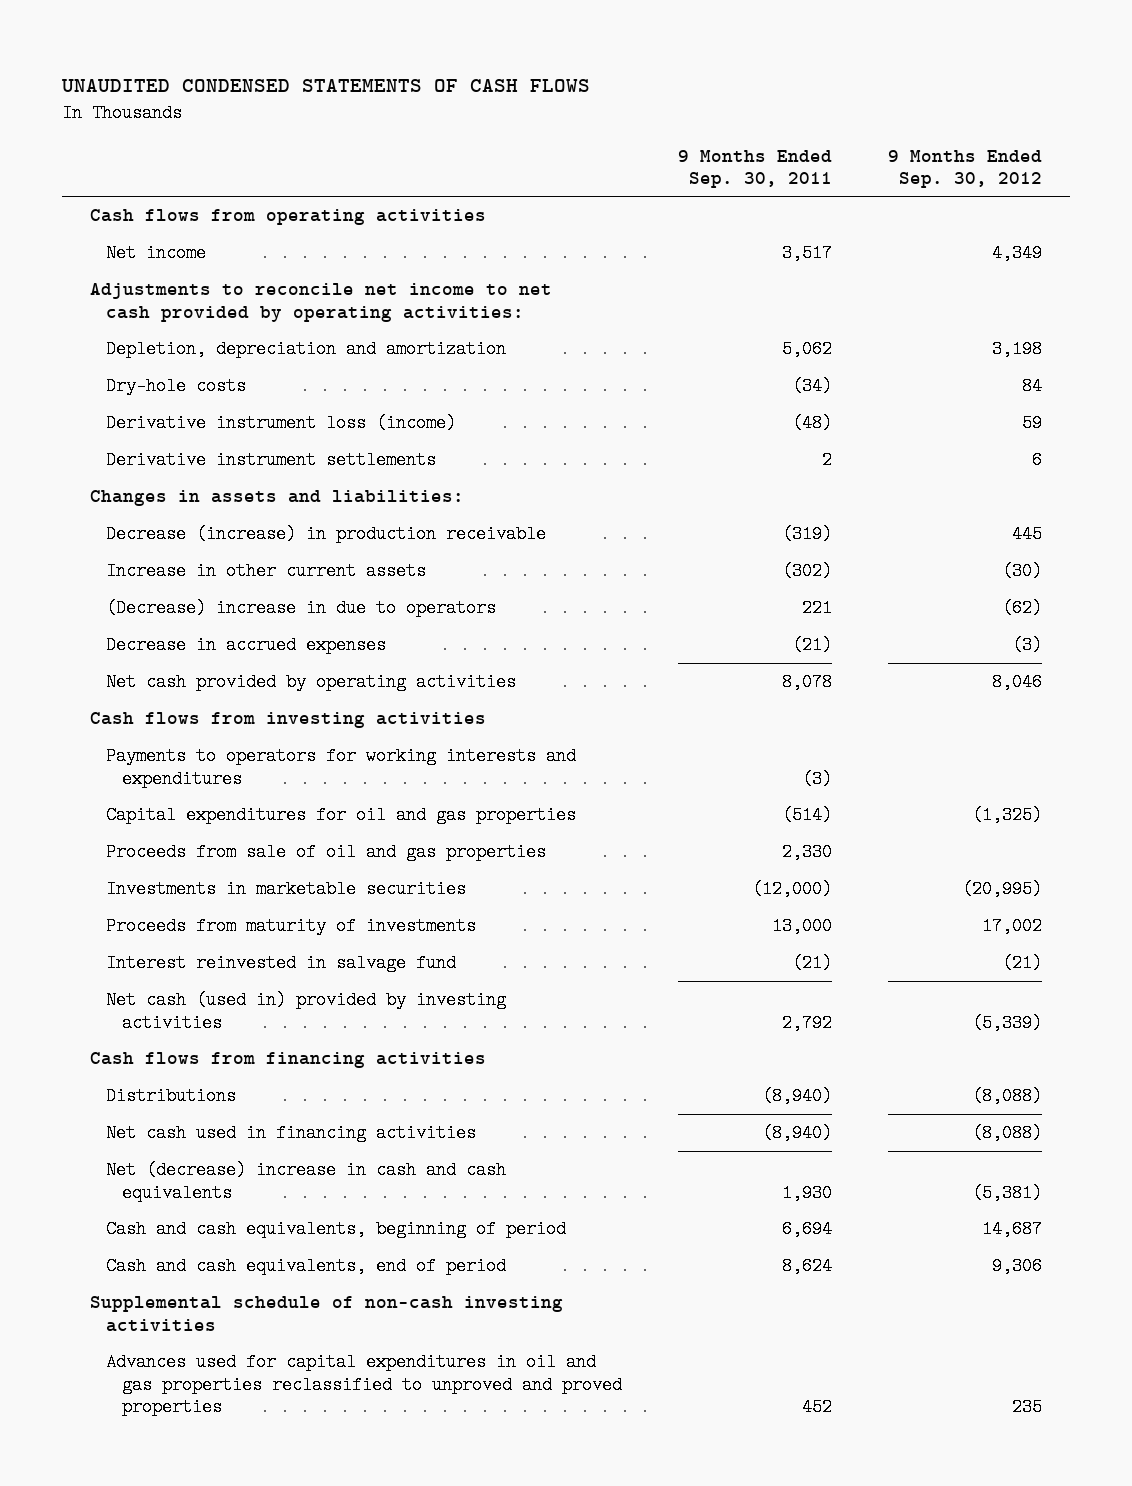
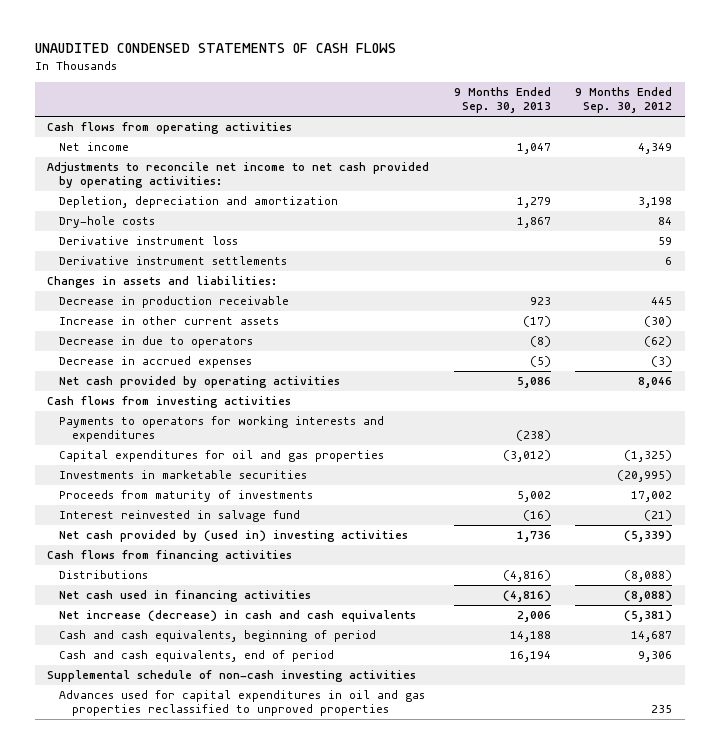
[678,149,833,188] 9 Months Ended Sep. 30, 2011 -> none
none -> [453,86,551,114] 9 Months Ended Sep. 30, 2013
[106,414,457,433] Derivative instrument loss (income) -> [59,236,239,246] Derivative instrument loss
[106,525,547,544] Decrease (increase) in production receivable -> [59,296,290,309] Decrease in production receivable
[106,599,497,618] (Decrease) increase in due to operators -> [59,336,254,349] Decrease in due to operators
[106,843,547,862] Proceeds from sale of oil and gas properties -> none
[106,991,507,1032] Net cash (used in) provided by investing activities -> [59,530,409,543] Net cash provided by (used in) investing activities
[106,1161,507,1202] Net (decrease) increase in cash and cash equivalents -> [59,610,417,623] Net increase (decrease) in cash and cash equivalents
[106,1353,623,1416] Advances used for capital expenditures in oil and gas properties reclassified to unproved and proved properties -> [59,690,426,717] Advances used for capital expenditures in oil and gas properties reclassified to unproved properties

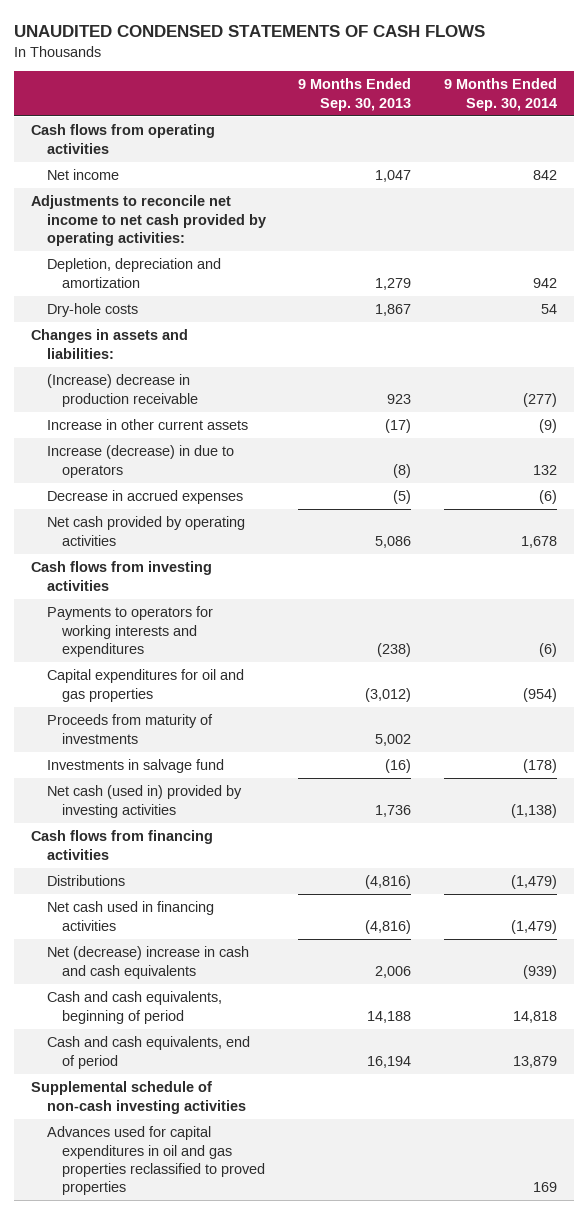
[575,86,673,114] 9 Months Ended Sep. 30, 2012 -> none
none -> [444,78,558,111] 9 Months Ended Sep. 30, 2014
[59,236,239,246] Derivative instrument loss -> none
[59,256,288,266] Derivative instrument settlements -> none
[59,296,290,309] Decrease in production receivable -> [46,374,199,407] (Increase) decrease in production receivable
[59,336,254,349] Decrease in due to operators -> [46,445,234,478] Increase (decrease) in due to operators
[59,470,308,480] Investments in marketable securities -> none
[59,510,301,523] Interest reinvested in salvage fund -> [46,759,224,774] Investments in salvage fund
[59,530,409,543] Net cash provided by (used in) investing activities -> [46,785,242,818] Net cash (used in) provided by investing activities
[59,610,417,623] Net increase (decrease) in cash and cash equivalents -> [46,946,249,979] Net (decrease) increase in cash and cash equivalents
[59,690,426,717] Advances used for capital expenditures in oil and gas properties reclassified to unproved properties -> [46,1126,266,1196] Advances used for capital expenditures in oil and gas properties reclassified to proved properties

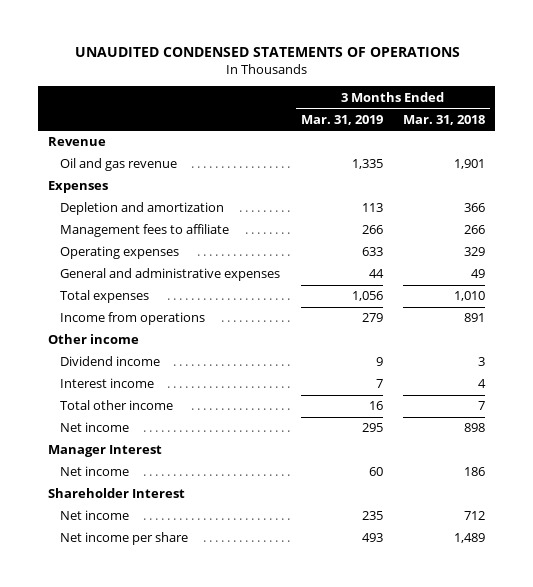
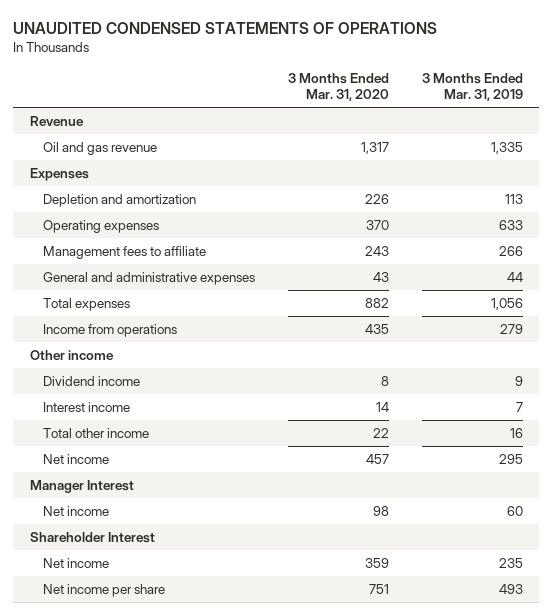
[403,114,486,125] Mar. 31, 2018 -> none
none -> [287,73,389,101] 3 Months Ended Mar. 31, 2020
[60,224,230,238] Management fees to affiliate -> [42,246,206,260] Management fees to affiliate

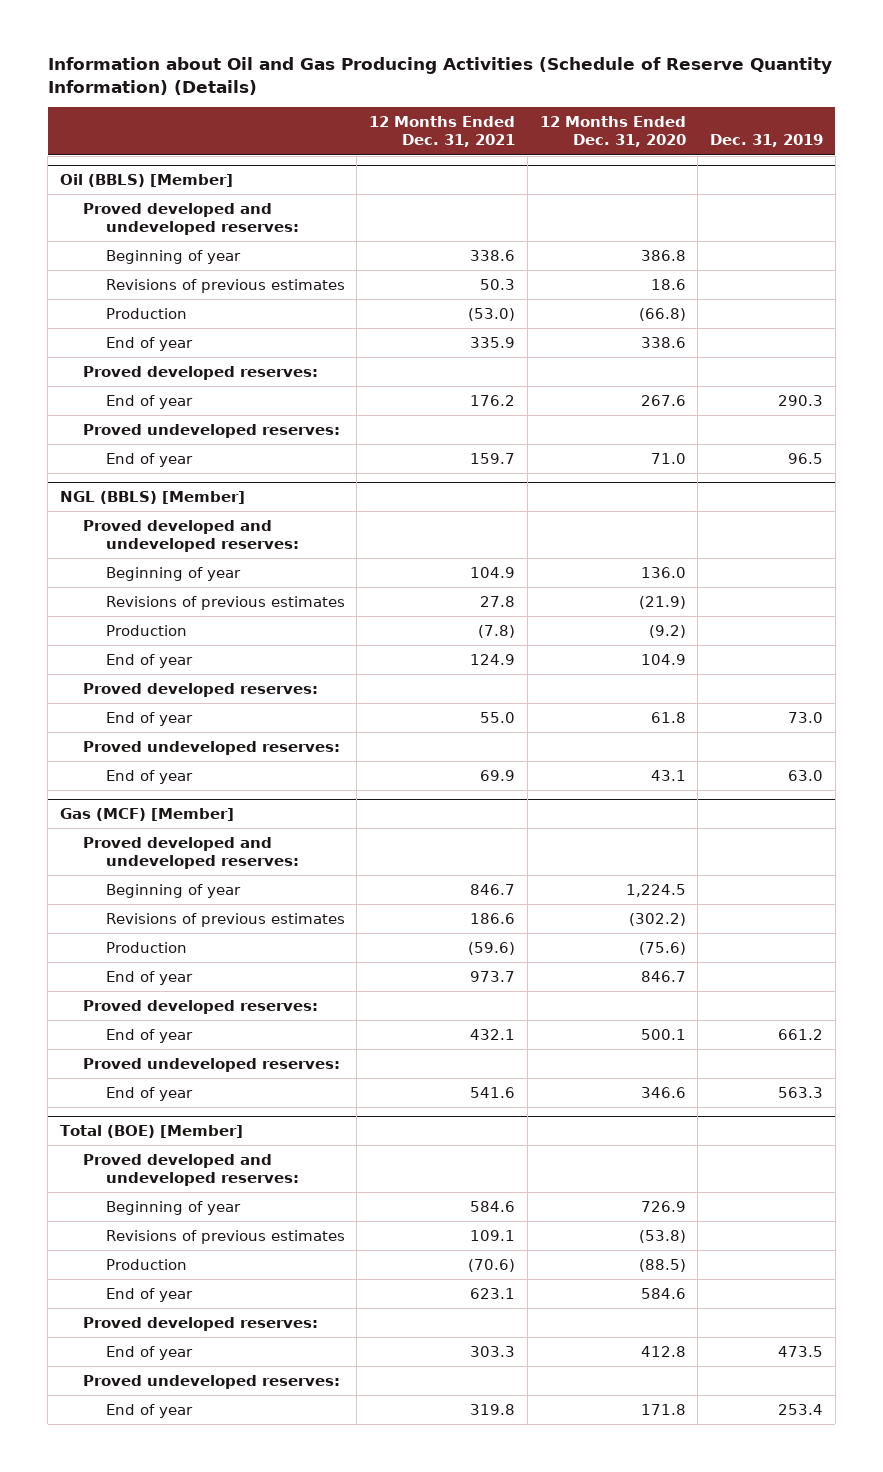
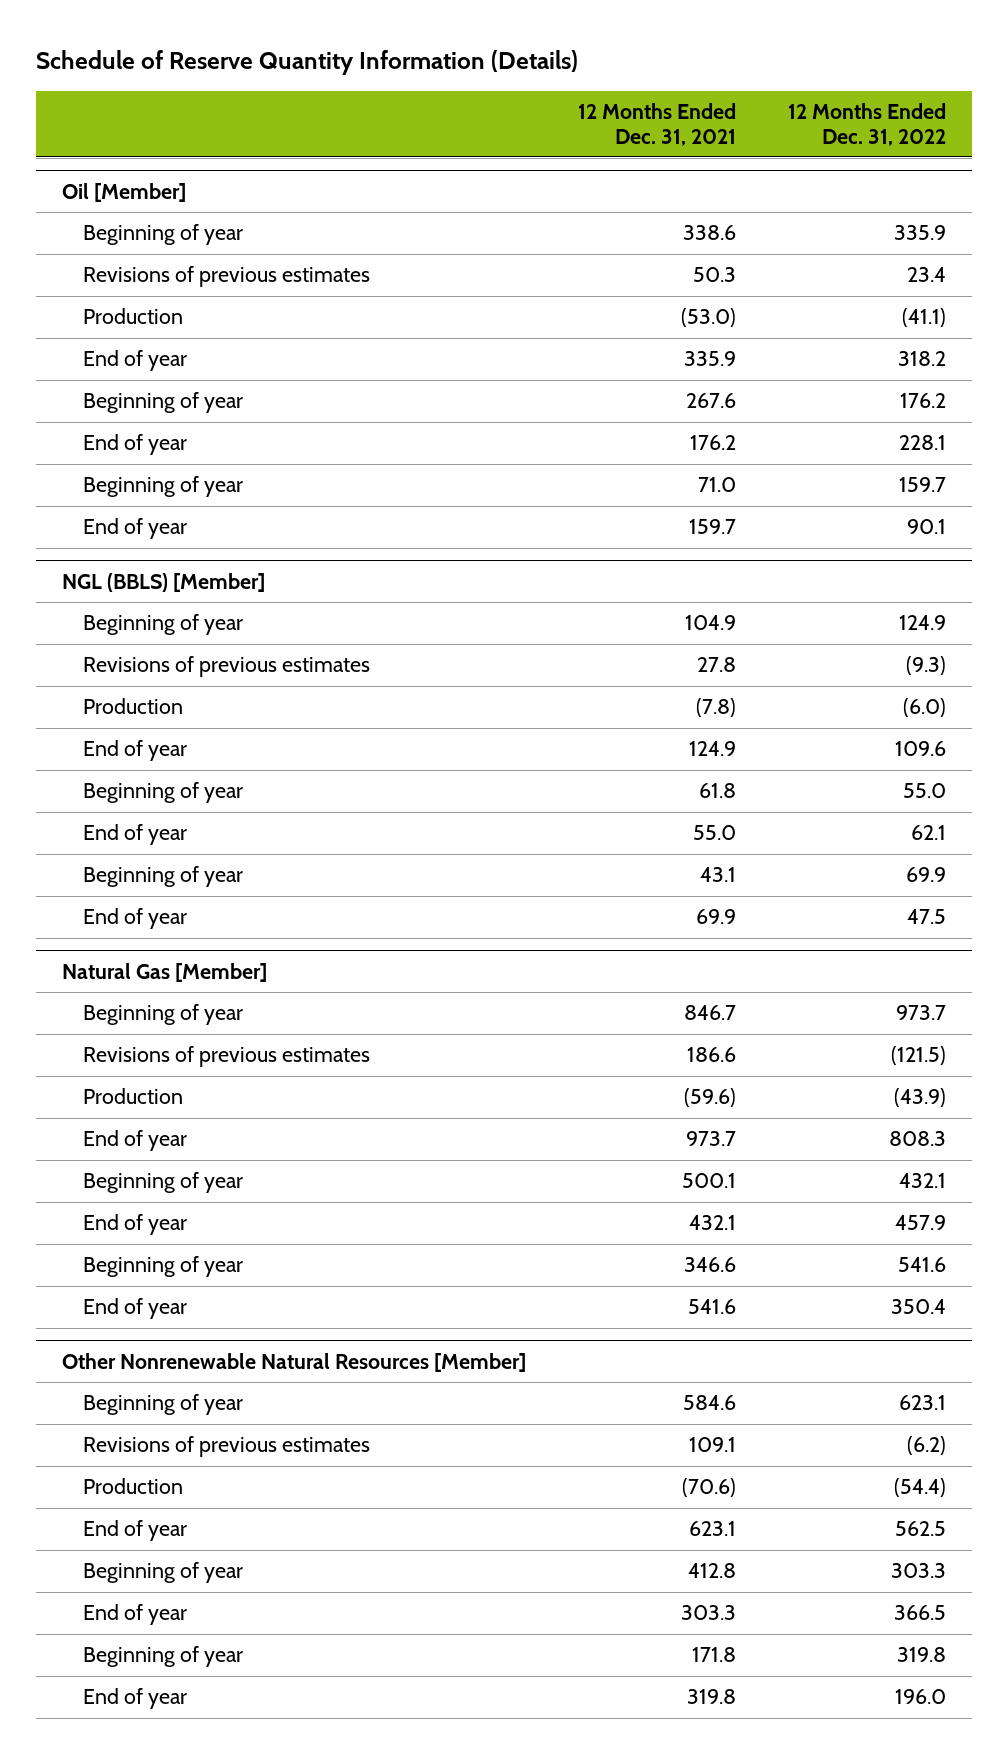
[47,57,832,95] Information about Oil and Gas Producing Activities (Schedule of Reserve Quantity Information) (Details) -> [36,50,579,76] Schedule of Reserve Quantity Information (Details)
[539,116,686,148] 12 Months Ended Dec. 31, 2020 -> none
[710,134,824,148] Dec. 31, 2019 -> none
none -> [787,102,946,146] 12 Months Ended Dec. 31, 2022
[82,202,299,236] Proved developed and undeveloped reserves: -> none
[59,173,233,187] Oil (BBLS) [Member] -> [62,182,187,202] Oil [Member]
[82,365,318,380] Proved developed reserves: -> none
none -> [83,392,244,414] Beginning of year
[82,423,340,438] Proved undeveloped reserves: -> none
none -> [83,476,244,498] Beginning of year
[82,519,299,553] Proved developed and undeveloped reserves: -> none
[82,682,318,697] Proved developed reserves: -> none
none -> [83,782,244,804] Beginning of year
[82,740,340,755] Proved undeveloped reserves: -> none
none -> [83,866,244,888] Beginning of year
[82,836,299,870] Proved developed and undeveloped reserves: -> none
[59,807,234,821] Gas (MCF) [Member] -> [62,962,268,982] Natural Gas [Member]
[82,999,318,1014] Proved developed reserves: -> none
none -> [83,1172,244,1194] Beginning of year
[82,1057,340,1072] Proved undeveloped reserves: -> none
none -> [83,1256,244,1278] Beginning of year
[82,1153,299,1187] Proved developed and undeveloped reserves: -> none
[59,1124,243,1138] Total (BOE) [Member] -> [62,1352,527,1372] Other Nonrenewable Natural Resources [Member]
[82,1316,318,1331] Proved developed reserves: -> none
none -> [83,1562,244,1584] Beginning of year
[82,1374,340,1389] Proved undeveloped reserves: -> none
none -> [83,1646,244,1668] Beginning of year

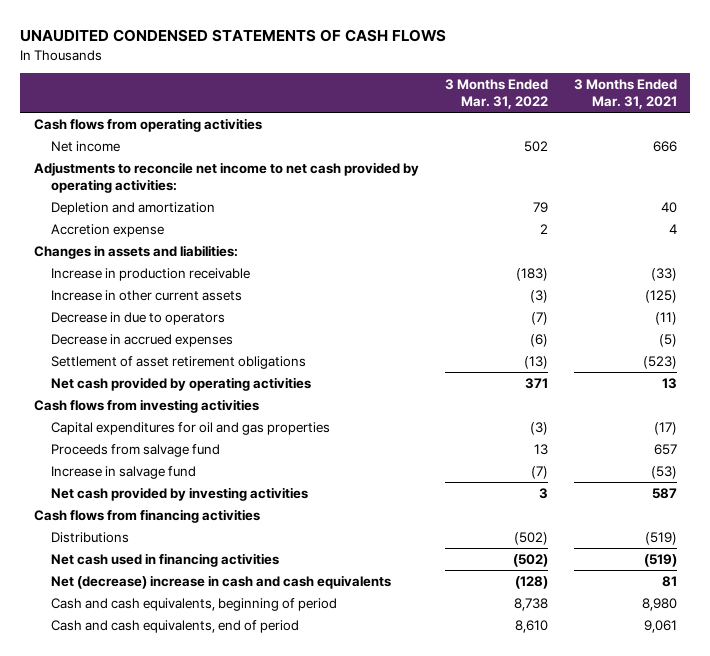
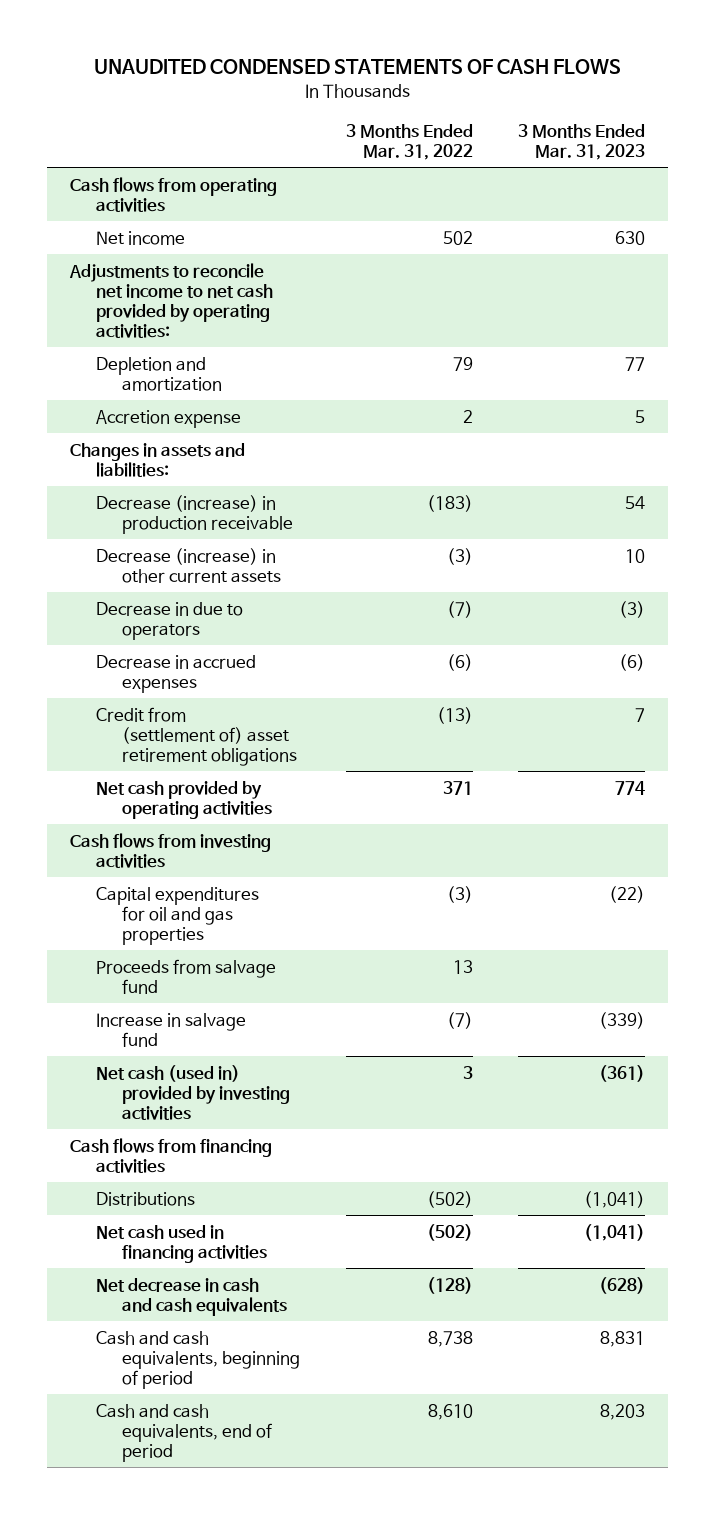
[573,78,677,109] 3 Months Ended Mar. 31, 2021 -> none
none -> [518,123,646,161] 3 Months Ended Mar. 31, 2023
[51,267,251,281] Increase in production receivable -> [96,494,294,534] Decrease (increase) in production receivable
[51,289,243,301] Increase in other current assets -> [96,547,282,583] Decrease (increase) in other current assets
[51,355,307,369] Settlement of asset retirement obligations -> [96,706,298,767] Credit from (settlement of) asset retirement obligations
[51,486,309,501] Net cash provided by investing activities -> [96,1064,291,1121] Net cash (used in) provided by investing activities
[51,574,392,589] Net (decrease) increase in cash and cash equivalents -> [96,1277,288,1316] Net decrease in cash and cash equivalents

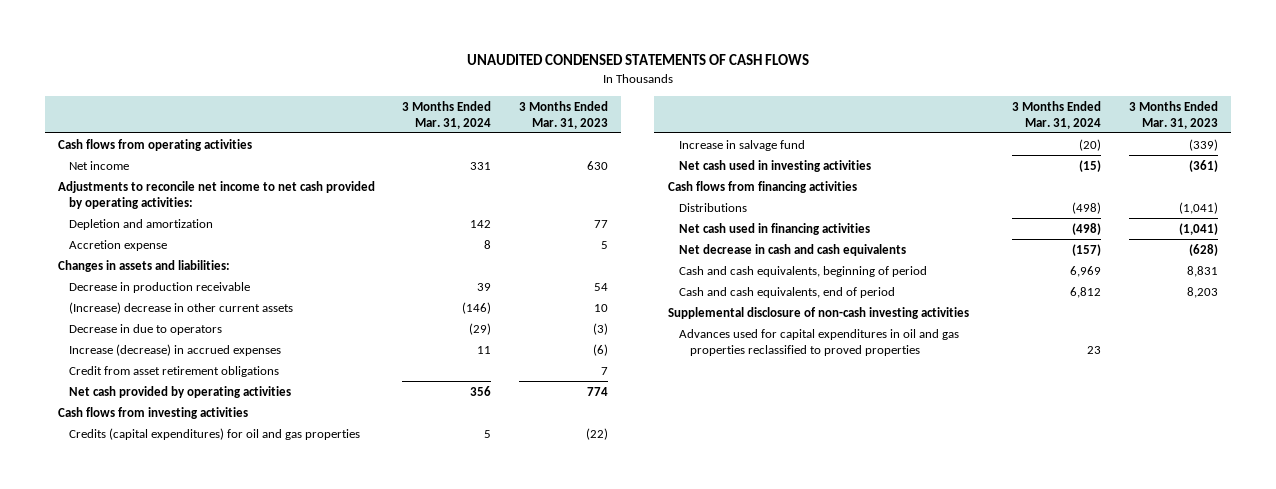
[345,123,473,161] 3 Months Ended Mar. 31, 2022 -> none
none -> [402,100,492,129] 3 Months Ended Mar. 31, 2024
[96,494,294,534] Decrease (increase) in production receivable -> [68,281,250,293] Decrease in production receivable
[96,547,282,583] Decrease (increase) in other current assets -> [68,301,293,314] (Increase) decrease in other current assets
[96,654,257,693] Decrease in accrued expenses -> [68,343,281,356] Increase (decrease) in accrued expenses
[96,706,298,767] Credit from (settlement of) asset retirement obligations -> [68,365,279,377] Credit from asset retirement obligations
[96,958,277,994] Proceeds from salvage fund -> none
[96,886,260,946] Capital expenditures for oil and gas properties -> [68,427,360,440] Credits (capital expenditures) for oil and gas properties
[96,1064,291,1121] Net cash (used in) provided by investing activities -> [678,159,871,172] Net cash used in investing activities
none -> [667,306,969,319] Supplemental disclosure of non-cash investing activities
none -> [678,328,959,356] Advances used for capital expenditures in oil and gas properties reclassified to proved properties

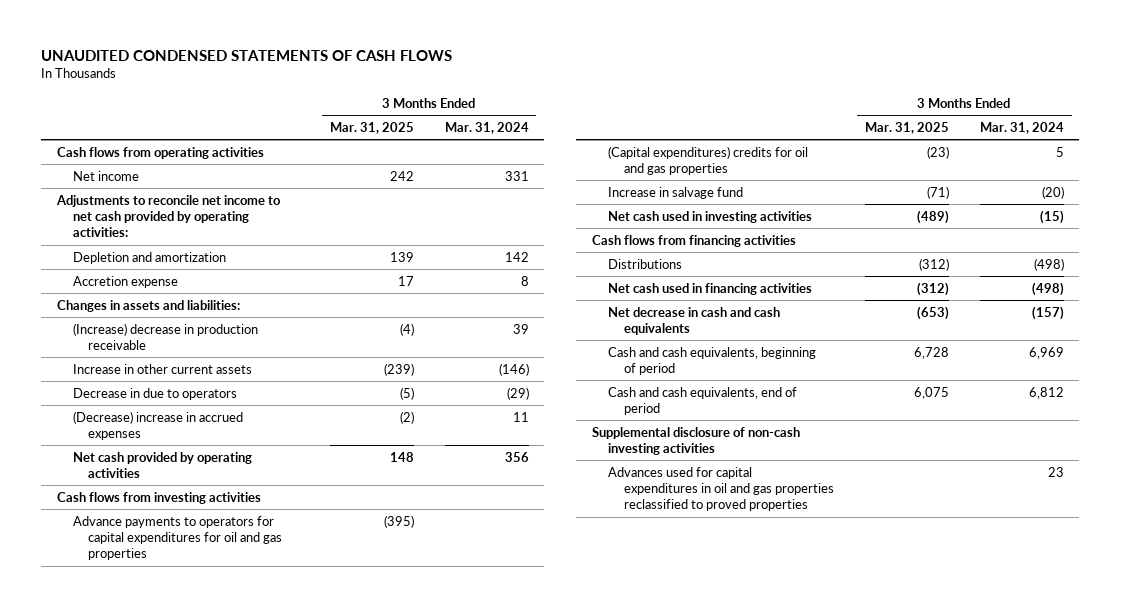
[518,100,608,129] 3 Months Ended Mar. 31, 2023 -> none
none -> [329,122,414,135] Mar. 31, 2025
[68,281,250,293] Decrease in production receivable -> [72,322,258,350] (Increase) decrease in production receivable
[68,301,293,314] (Increase) decrease in other current assets -> [72,363,252,374] Increase in other current assets
[68,365,279,377] Credit from asset retirement obligations -> none
[68,343,281,356] Increase (decrease) in accrued expenses -> [72,410,243,440] (Decrease) increase in accrued expenses
none -> [72,515,283,561] Advance payments to operators for capital expenditures for oil and gas properties
[68,427,360,440] Credits (capital expenditures) for oil and gas properties -> [607,145,808,175] (Capital expenditures) credits for oil and gas properties

